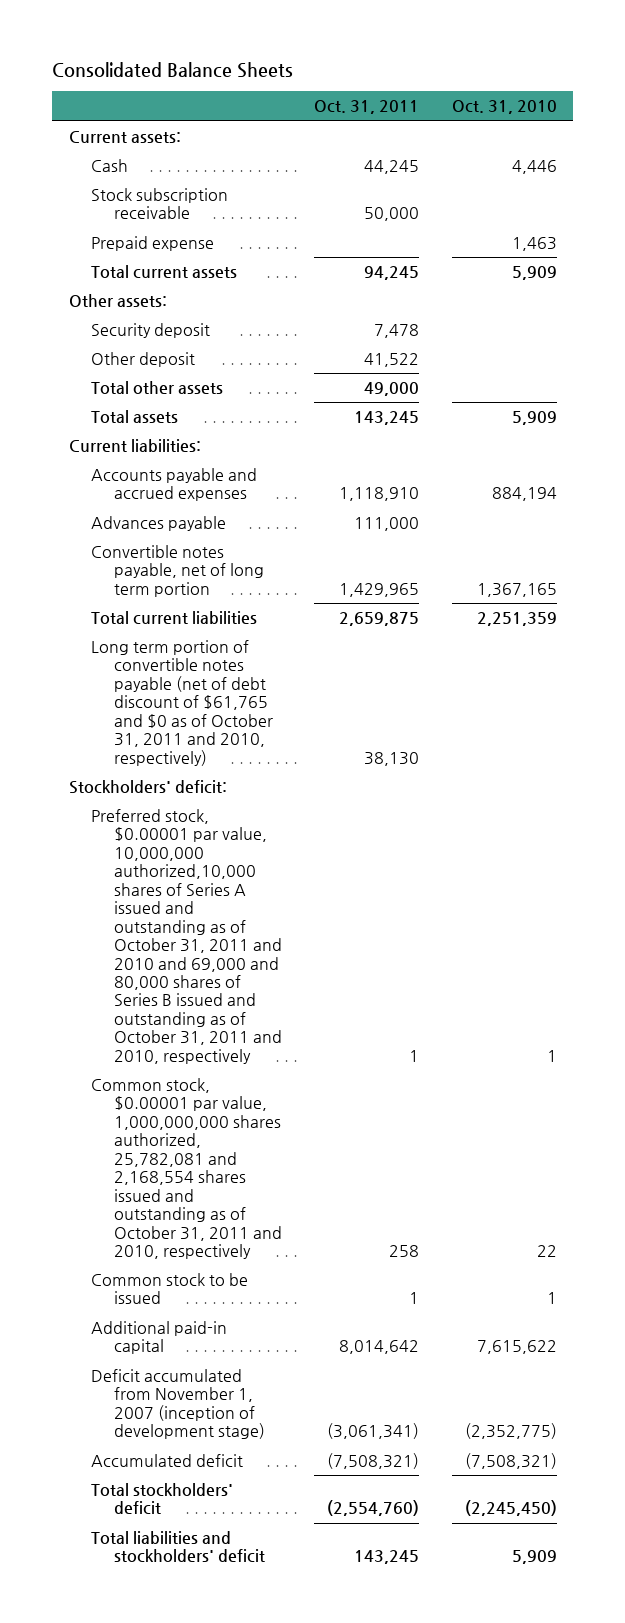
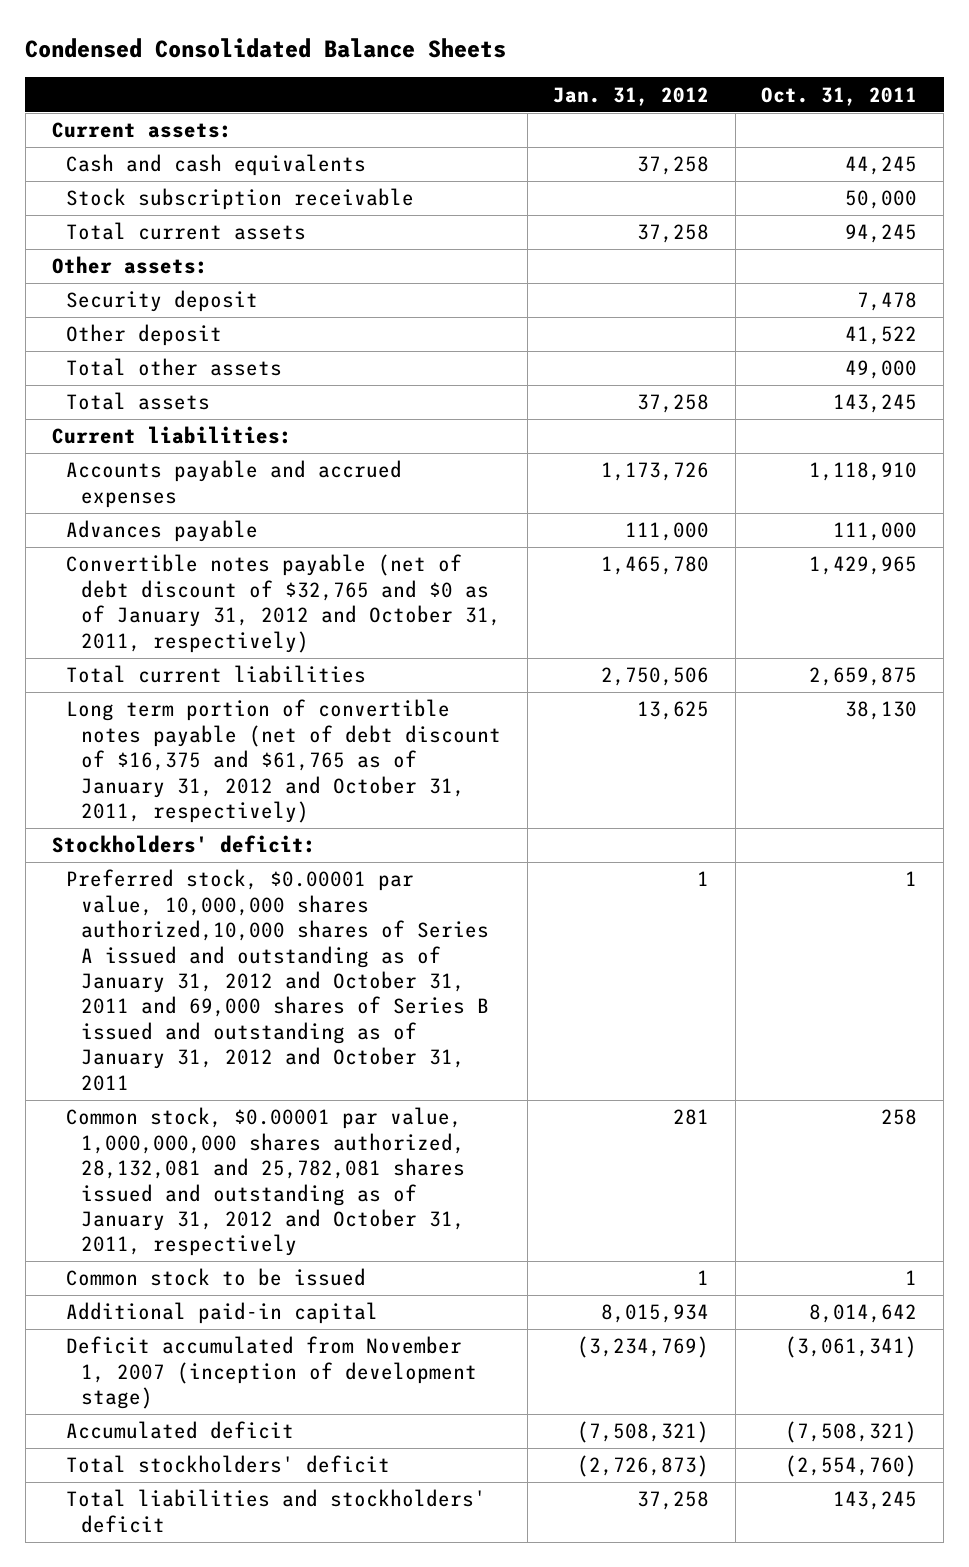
[52,62,294,79] Consolidated Balance Sheets -> [25,37,507,58] Condensed Consolidated Balance Sheets
[451,100,557,115] Oct. 31, 2010 -> none
none -> [553,86,710,106] Jan. 31, 2012
[91,158,129,172] Cash -> [66,154,367,177] Cash and cash equivalents
[91,235,215,251] Prepaid expense -> none
[91,544,265,597] Convertible notes payable, net of long term portion -> [66,554,501,653] Convertible notes payable (net of debt discount of $32,765 and $0 as of January 31, 2012 and October 31, 2011, respectively)
[91,639,274,766] Long term portion of convertible notes payable (net of debt discount of $61,765 and $0 as of October 31, 2011 and 2010, respectively) -> [66,699,501,823] Long term portion of convertible notes payable (net of debt discount of $16,375 and $61,765 as of January 31, 2012 and October 31, 2011, respectively)
[91,808,283,1064] Preferred stock, $0.00001 par value, 10,000,000 authorized,10,000 shares of Series A issued and outstanding as of October 31, 2011 and 2010 and 69,000 and 80,000 shares of Series B issued and outstanding as of October 31, 2011 and 2010, respectively -> [66,869,489,1091] Preferred stock, $0.00001 par value, 10,000,000 shares authorized,10,000 shares of Series A issued and outstanding as of January 31, 2012 and October 31, 2011 and 69,000 shares of Series B issued and outstanding as of January 31, 2012 and October 31, 2011
[91,1077,283,1259] Common stock, $0.00001 par value, 1,000,000,000 shares authorized, 25,782,081 and 2,168,554 shares issued and outstanding as of October 31, 2011 and 2010, respectively -> [66,1107,465,1257] Common stock, $0.00001 par value, 1,000,000,000 shares authorized, 28,132,081 and 25,782,081 shares issued and outstanding as of January 31, 2012 and October 31, 2011, respectively

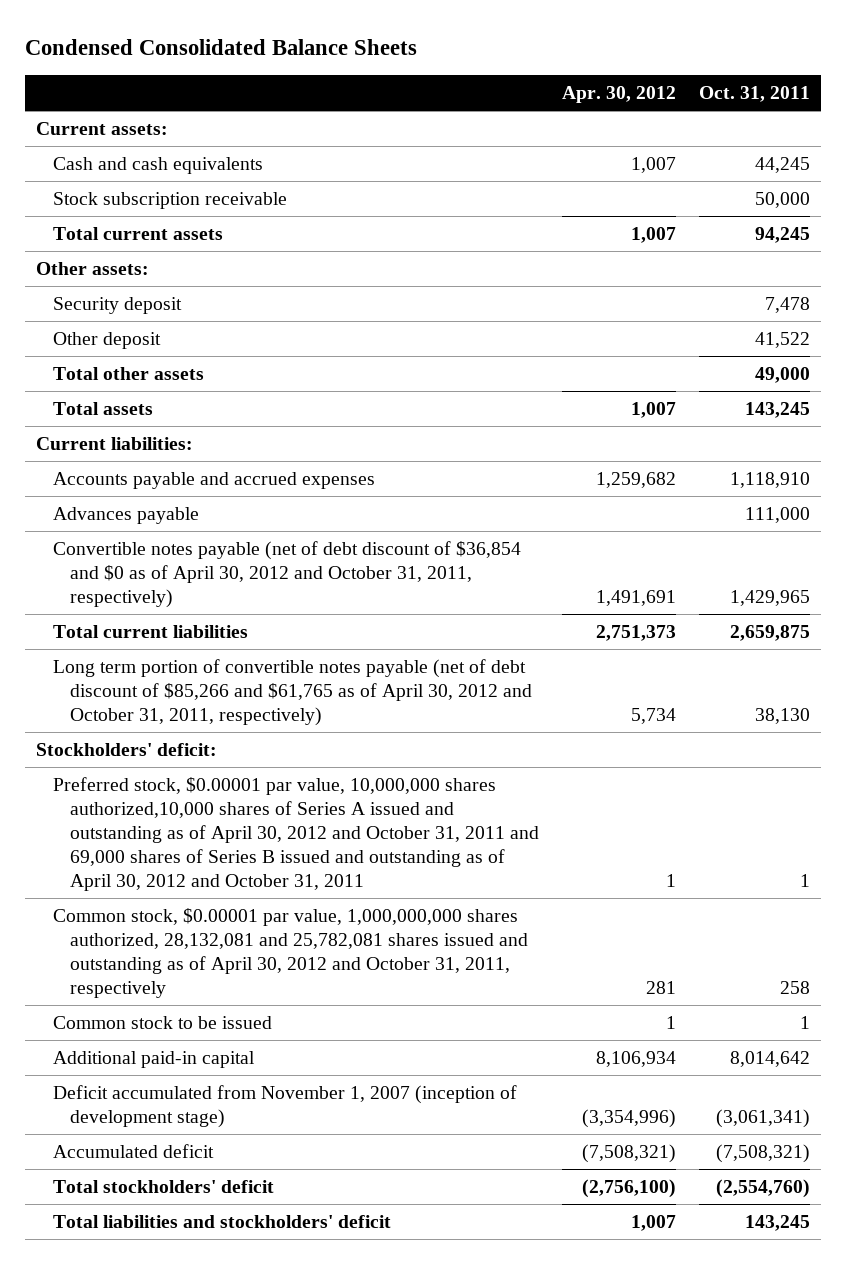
[553,86,710,106] Jan. 31, 2012 -> none
none -> [561,86,676,104] Apr. 30, 2012
[66,554,501,653] Convertible notes payable (net of debt discount of $32,765 and $0 as of January 31, 2012 and October 31, 2011, respectively) -> [53,541,522,609] Convertible notes payable (net of debt discount of $36,854 and $0 as of April 30, 2012 and October 31, 2011, respectively)
[66,699,501,823] Long term portion of convertible notes payable (net of debt discount of $16,375 and $61,765 as of January 31, 2012 and October 31, 2011, respectively) -> [53,659,533,727] Long term portion of convertible notes payable (net of debt discount of $85,266 and $61,765 as of April 30, 2012 and October 31, 2011, respectively)
[66,869,489,1091] Preferred stock, $0.00001 par value, 10,000,000 shares authorized,10,000 shares of Series A issued and outstanding as of January 31, 2012 and October 31, 2011 and 69,000 shares of Series B issued and outstanding as of January 31, 2012 and October 31, 2011 -> [53,777,540,892] Preferred stock, $0.00001 par value, 10,000,000 shares authorized,10,000 shares of Series A issued and outstanding as of April 30, 2012 and October 31, 2011 and 69,000 shares of Series B issued and outstanding as of April 30, 2012 and October 31, 2011
[66,1107,465,1257] Common stock, $0.00001 par value, 1,000,000,000 shares authorized, 28,132,081 and 25,782,081 shares issued and outstanding as of January 31, 2012 and October 31, 2011, respectively -> [53,908,529,999] Common stock, $0.00001 par value, 1,000,000,000 shares authorized, 28,132,081 and 25,782,081 shares issued and outstanding as of April 30, 2012 and October 31, 2011, respectively

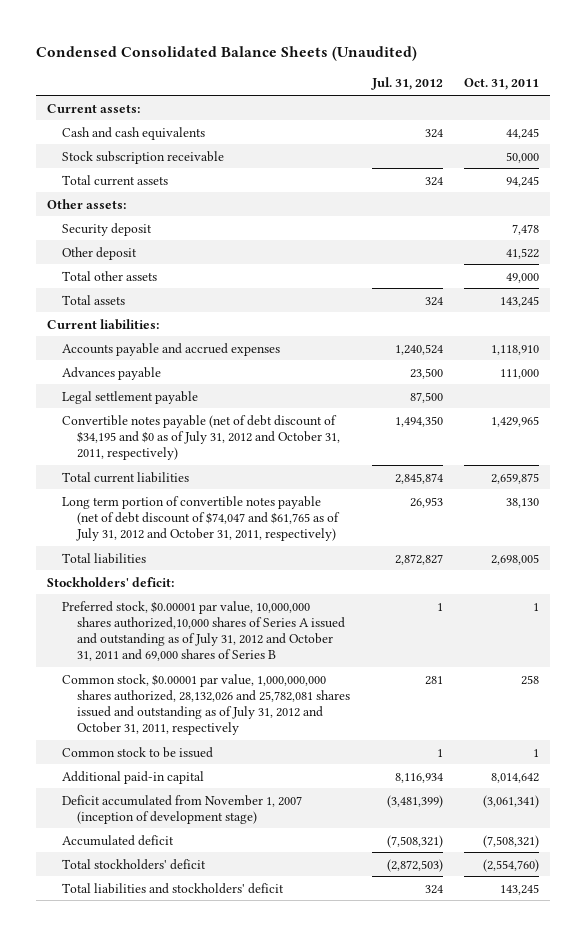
[24,39,417,56] Condensed Consolidated Balance Sheets -> [36,46,418,62] Condensed Consolidated Balance Sheets (Unaudited)
[561,86,676,104] Apr. 30, 2012 -> none
none -> [370,77,443,91] Jul. 31, 2012
none -> [62,390,199,404] Legal settlement payable
[53,541,522,609] Convertible notes payable (net of debt discount of $36,854 and $0 as of April 30, 2012 and October 31, 2011, respectively) -> [62,414,341,460] Convertible notes payable (net of debt discount of $34,195 and $0 as of July 31, 2012 and October 31, 2011, respectively)
[53,659,533,727] Long term portion of convertible notes payable (net of debt discount of $85,266 and $61,765 as of April 30, 2012 and October 31, 2011, respectively) -> [62,495,341,541] Long term portion of convertible notes payable (net of debt discount of $74,047 and $61,765 as of July 31, 2012 and October 31, 2011, respectively)
none -> [62,552,147,564] Total liabilities
[53,777,540,892] Preferred stock, $0.00001 par value, 10,000,000 shares authorized,10,000 shares of Series A issued and outstanding as of April 30, 2012 and October 31, 2011 and 69,000 shares of Series B issued and outstanding as of April 30, 2012 and October 31, 2011 -> [62,600,346,661] Preferred stock, $0.00001 par value, 10,000,000 shares authorized,10,000 shares of Series A issued and outstanding as of July 31, 2012 and October 31, 2011 and 69,000 shares of Series B
[53,908,529,999] Common stock, $0.00001 par value, 1,000,000,000 shares authorized, 28,132,081 and 25,782,081 shares issued and outstanding as of April 30, 2012 and October 31, 2011, respectively -> [62,673,351,735] Common stock, $0.00001 par value, 1,000,000,000 shares authorized, 28,132,026 and 25,782,081 shares issued and outstanding as of July 31, 2012 and October 31, 2011, respectively

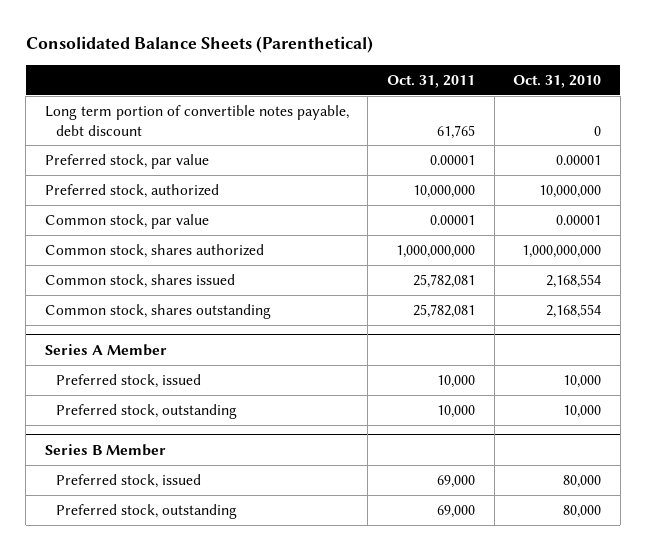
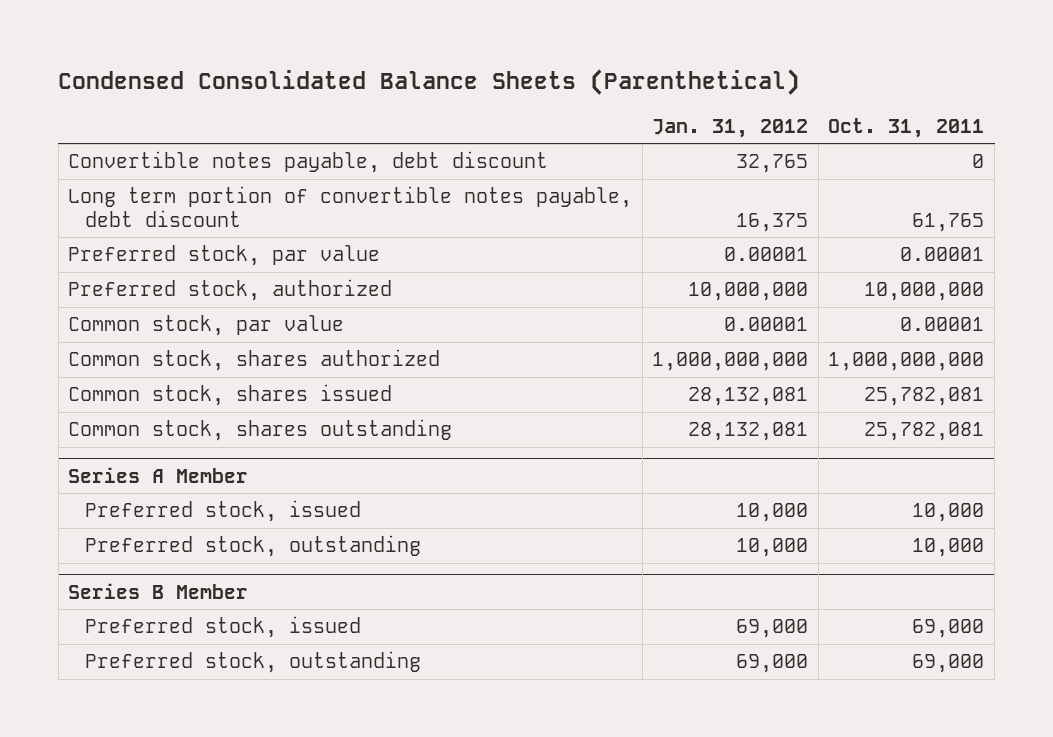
[25,36,373,54] Consolidated Balance Sheets (Parenthetical) -> [58,68,801,95] Condensed Consolidated Balance Sheets (Parenthetical)
[513,74,602,88] Oct. 31, 2010 -> none
none -> [652,118,809,138] Jan. 31, 2012
none -> [68,151,549,174] Convertible notes payable, debt discount

